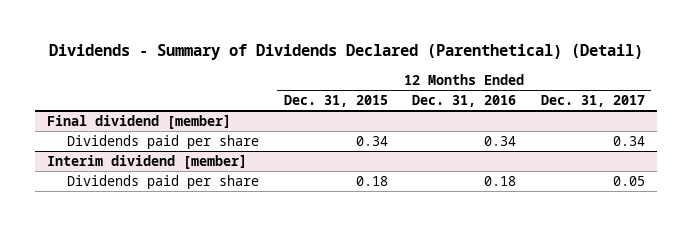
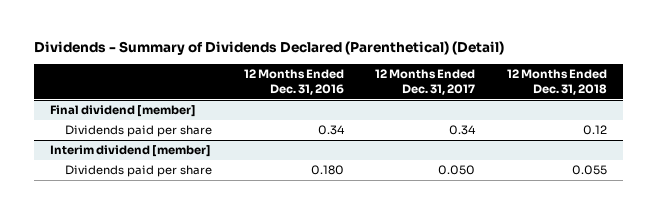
[283,95,388,108] Dec. 31, 2015 -> none
none -> [506,69,607,96] 12 Months Ended Dec. 31, 2018
[484,175,517,186] 0.18 -> [310,165,344,176] 0.180
[612,175,645,186] 0.05 -> [438,165,476,176] 0.050

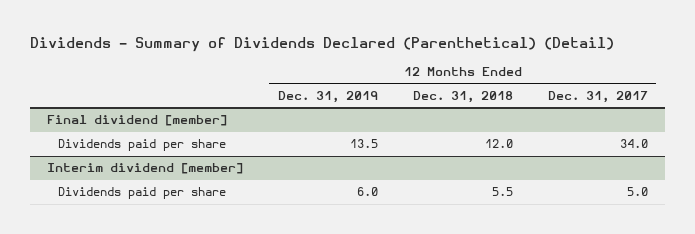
[243,69,344,96] 12 Months Ended Dec. 31, 2016 -> none
none -> [277,91,378,104] Dec. 31, 2019
[449,125,477,136] 0.34 -> [619,139,648,149] 34.0
[582,125,607,136] 0.12 -> [484,139,513,149] 12.0
[438,165,476,176] 0.050 -> [626,187,648,197] 5.0
[571,165,607,176] 0.055 -> [491,187,513,197] 5.5

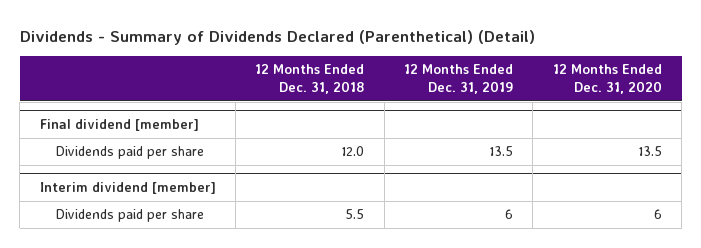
[547,91,648,104] Dec. 31, 2017 -> none
none -> [552,64,662,95] 12 Months Ended Dec. 31, 2020
[356,187,378,197] 6.0 -> [505,209,514,220] 6

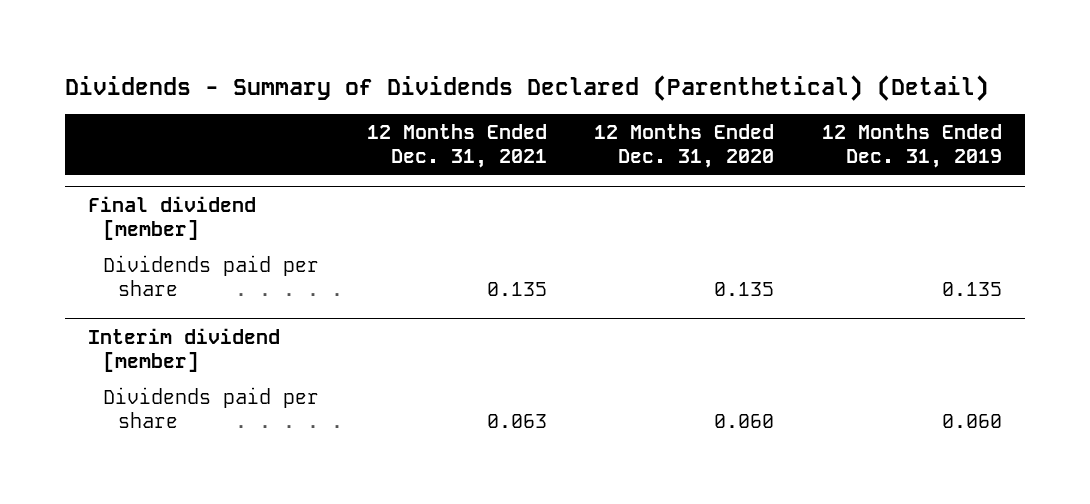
[255,64,365,95] 12 Months Ended Dec. 31, 2018 -> none
none -> [366,124,547,169] 12 Months Ended Dec. 31, 2021
[489,146,514,157] 13.5 -> [941,281,1002,296] 0.135
[637,146,662,157] 13.5 -> [714,281,775,296] 0.135
[505,209,514,220] 6 -> [941,413,1002,428] 0.060
[653,209,662,220] 6 -> [714,413,775,428] 0.060

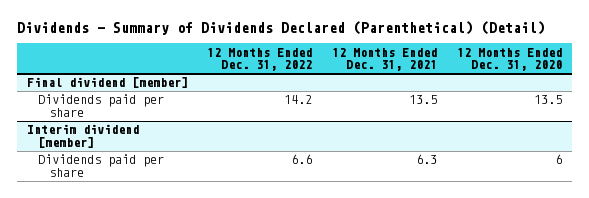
[821,124,1002,169] 12 Months Ended Dec. 31, 2019 -> none
none -> [207,47,313,72] 12 Months Ended Dec. 31, 2022
[486,281,547,296] 0.135 -> [409,95,438,105] 13.5
[714,281,775,296] 0.135 -> [534,95,563,105] 13.5
[486,413,547,428] 0.063 -> [416,154,438,165] 6.3
[714,413,775,428] 0.060 -> [555,154,563,165] 6

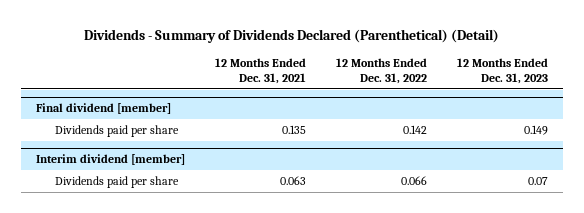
[457,47,563,72] 12 Months Ended Dec. 31, 2020 -> none
none -> [457,58,549,84] 12 Months Ended Dec. 31, 2023
[284,95,313,105] 14.2 -> [403,125,428,135] 0.142
[409,95,438,105] 13.5 -> [282,125,307,135] 0.135
[291,154,313,165] 6.6 -> [401,176,428,186] 0.066
[416,154,438,165] 6.3 -> [280,176,307,186] 0.063

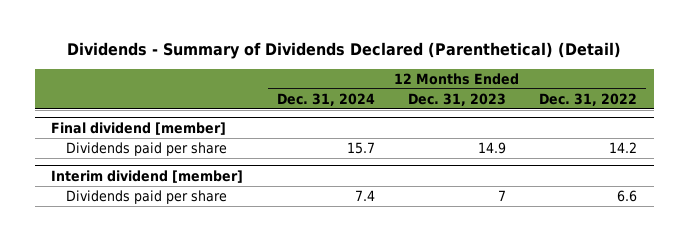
[215,58,307,84] 12 Months Ended Dec. 31, 2021 -> none
none -> [276,92,375,106] Dec. 31, 2024
[403,125,428,135] 0.142 -> [609,141,638,153] 14.2
[524,125,549,136] 0.149 -> [478,141,507,154] 14.9
[401,176,428,186] 0.066 -> [617,189,638,202] 6.6
[528,177,549,186] 0.07 -> [498,189,507,201] 7

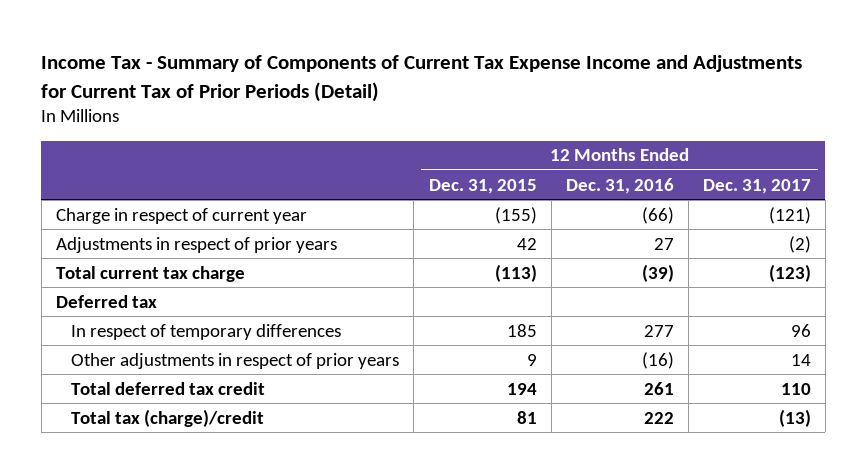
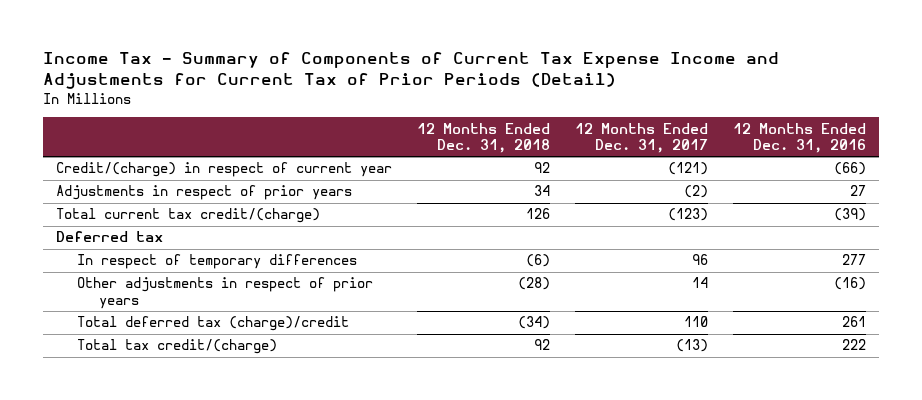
[428,178,537,194] Dec. 31, 2015 -> none
none -> [416,122,550,154] 12 Months Ended Dec. 31, 2018
[55,207,307,224] Charge in respect of current year -> [55,162,392,178] Credit/(charge) in respect of current year
[55,265,245,282] Total current tax charge -> [55,208,320,224] Total current tax credit/(charge)
[71,381,266,395] Total deferred tax credit -> [77,316,350,332] Total deferred tax (charge)/credit
[71,408,265,427] Total tax (charge)/credit -> [77,339,278,355] Total tax credit/(charge)

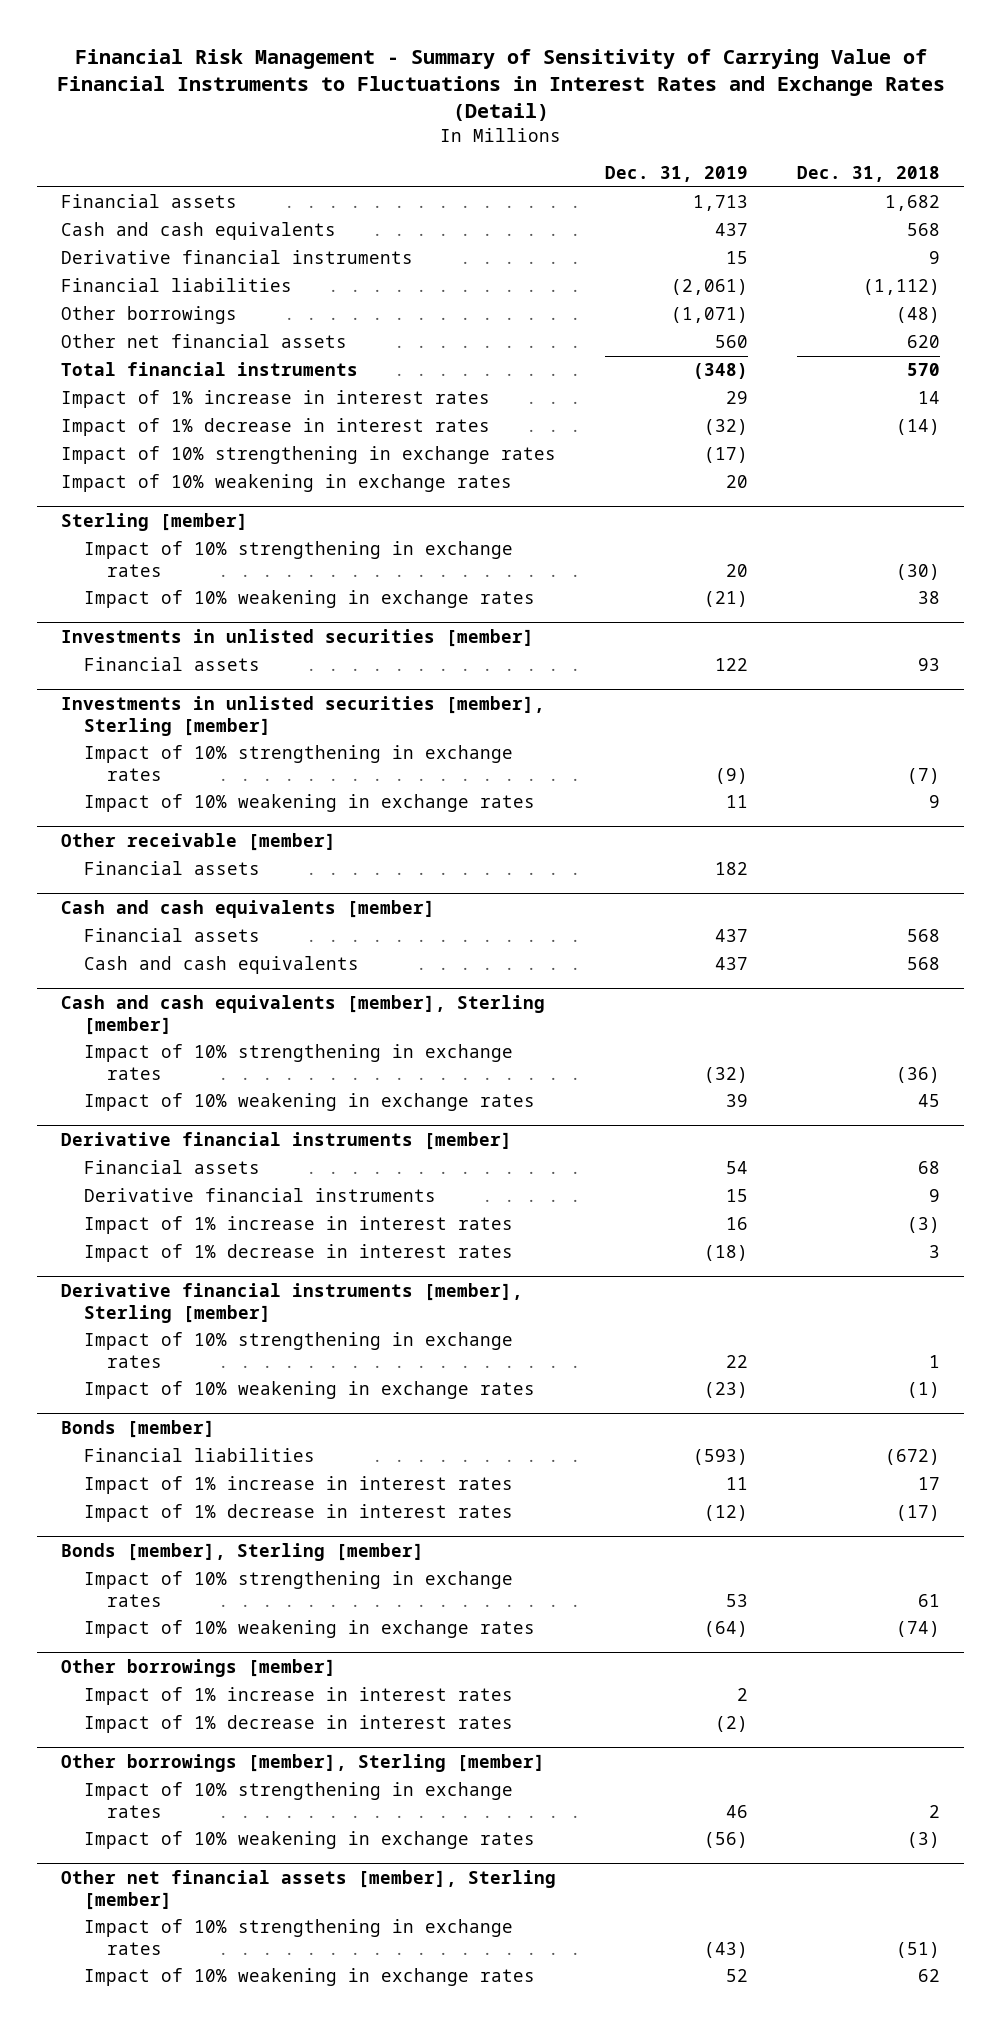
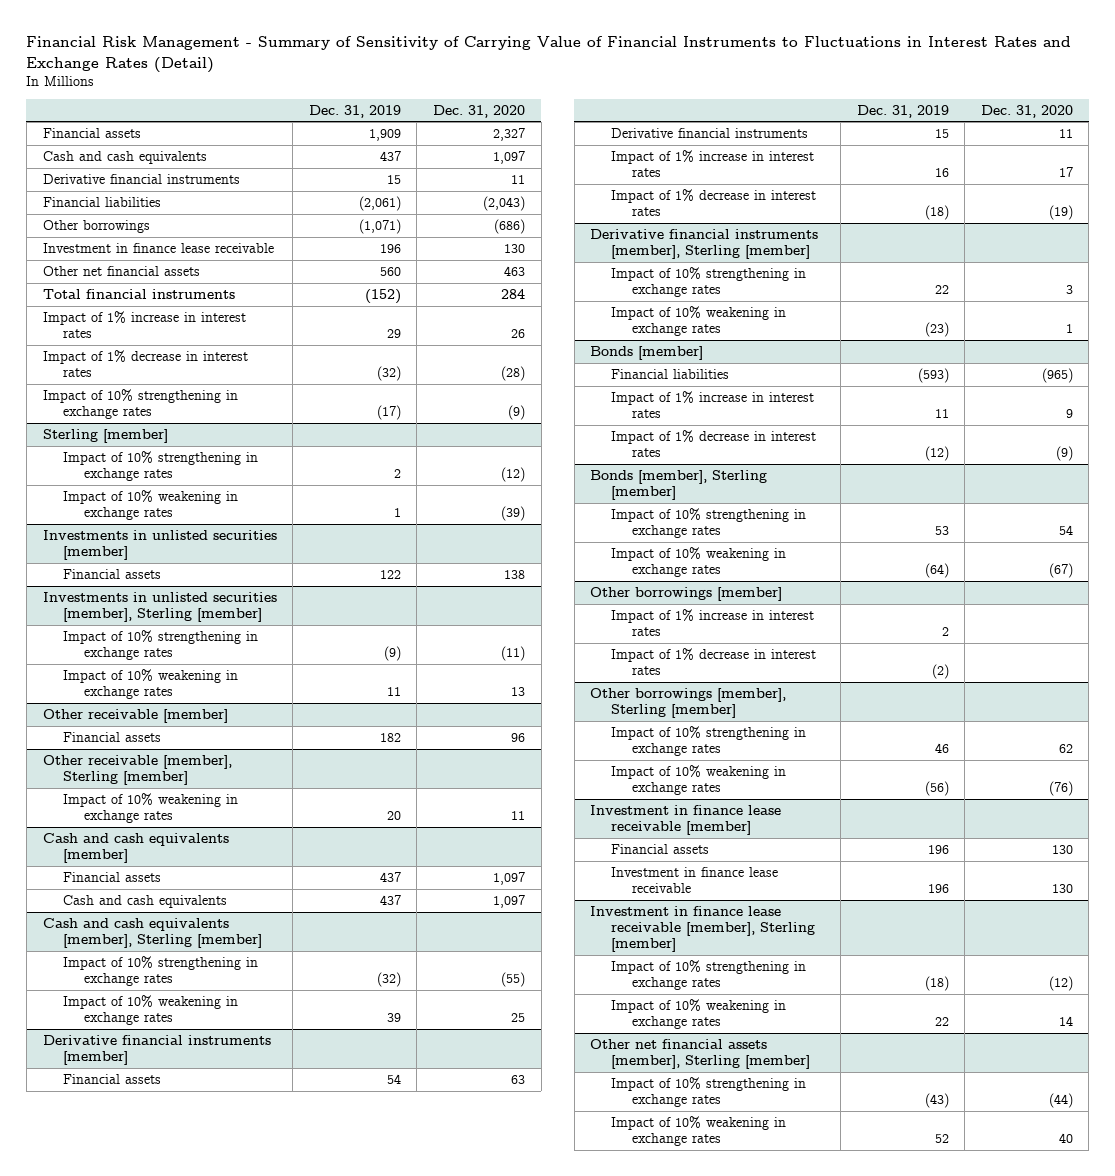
[796,166,940,183] Dec. 31, 2018 -> none
none -> [433,104,526,118] Dec. 31, 2020
[693,195,749,212] 1,713 -> [368,128,401,141] 1,909
none -> [42,242,274,253] Investment in finance lease receivable
[693,363,749,380] (348) -> [364,288,401,304] (152)
[61,474,513,493] Impact of 10% weakening in exchange rates -> none
[726,563,749,577] 20 -> [393,469,401,479] 2
[704,591,749,608] (21) -> [393,508,401,518] 1
none -> [42,754,232,786] Other receivable [member], Sterling [member]
none -> [63,792,239,824] Impact of 10% weakening in exchange rates
none -> [590,804,782,836] Investment in finance lease receivable [member]
none -> [611,843,710,854] Financial assets
none -> [611,866,779,894] Investment in finance lease receivable
none -> [590,905,816,953] Investment in finance lease receivable [member], Sterling [member]
none -> [611,959,807,991] Impact of 10% strengthening in exchange rates
none -> [611,998,787,1030] Impact of 10% weakening in exchange rates

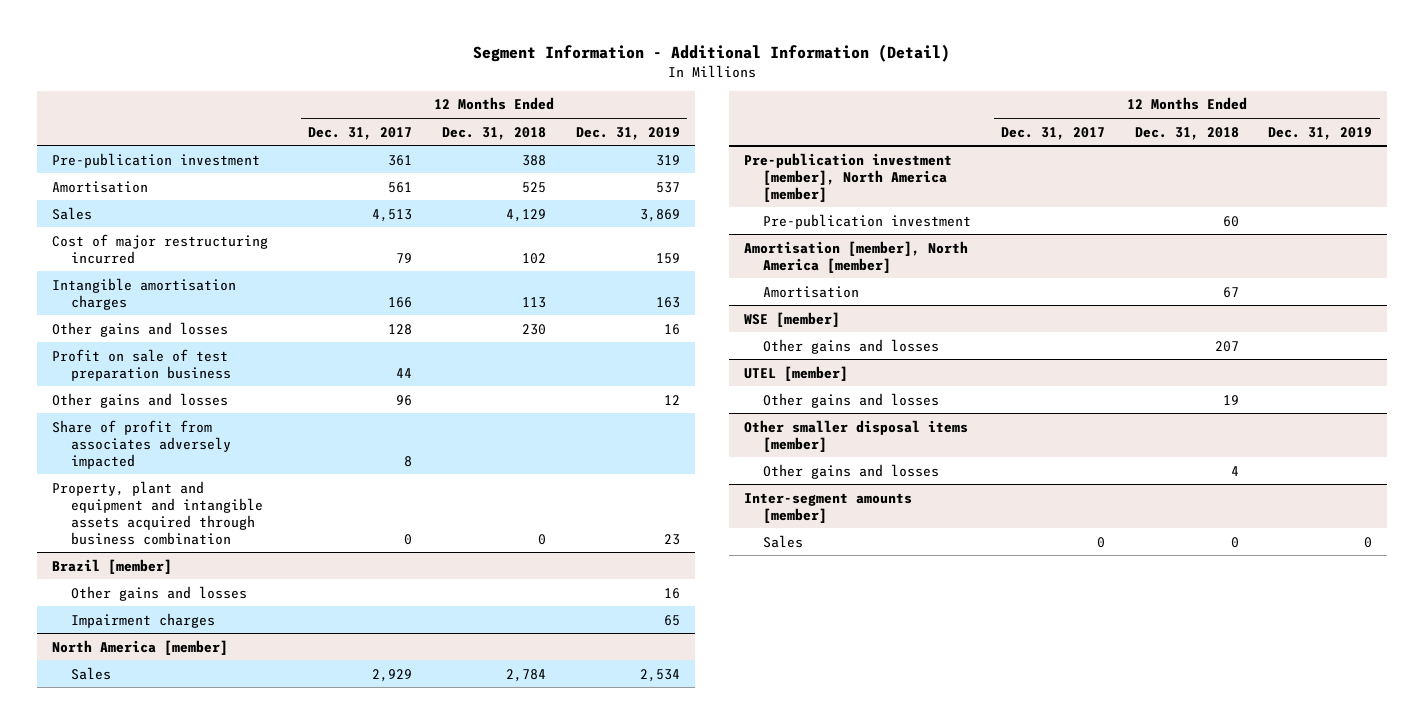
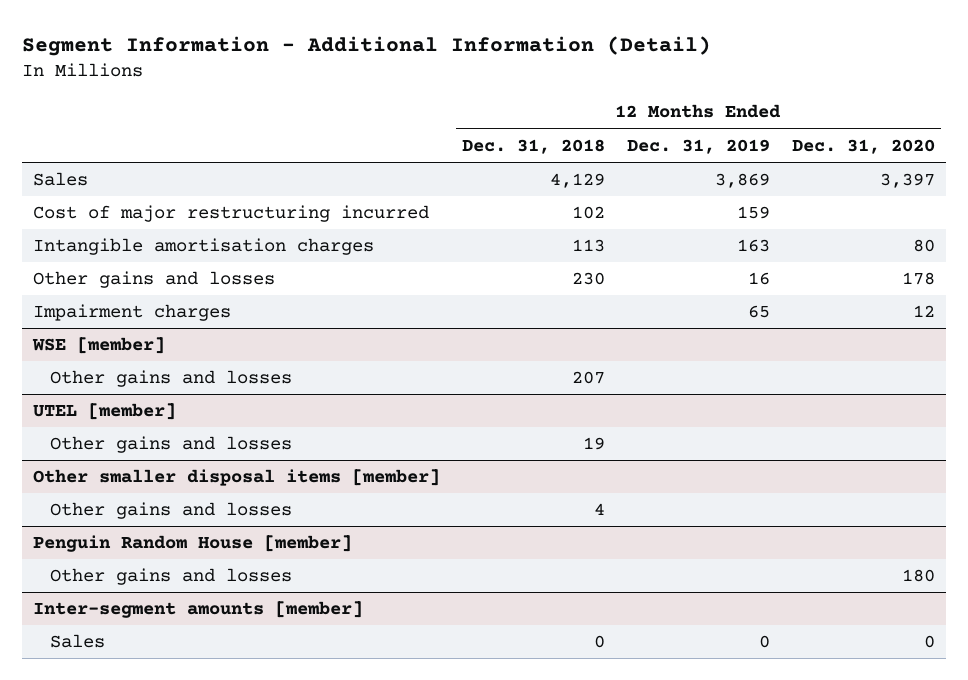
[308,126,413,140] Dec. 31, 2017 -> none
none -> [792,138,936,154] Dec. 31, 2020
[51,152,260,168] Pre-publication investment -> none
[51,180,148,193] Amortisation -> none
[51,348,231,381] Profit on sale of test preparation business -> none
[51,392,228,408] Other gains and losses -> none
[51,419,231,469] Share of profit from associates adversely impacted -> none
[51,480,263,545] Property, plant and equipment and intangible assets acquired through business combination -> none
[51,558,172,574] Brazil [member] -> none
[70,585,247,601] Other gains and losses -> none
[51,639,228,655] North America [member] -> none
[70,666,111,680] Sales -> none
[744,152,953,202] Pre-publication investment [member], North America [member] -> none
[763,213,972,229] Pre-publication investment -> none
[744,240,969,273] Amortisation [member], North America [member] -> none
[763,285,860,298] Amortisation -> none
none -> [32,535,352,553] Penguin Random House [member]
none -> [49,568,292,586] Other gains and losses

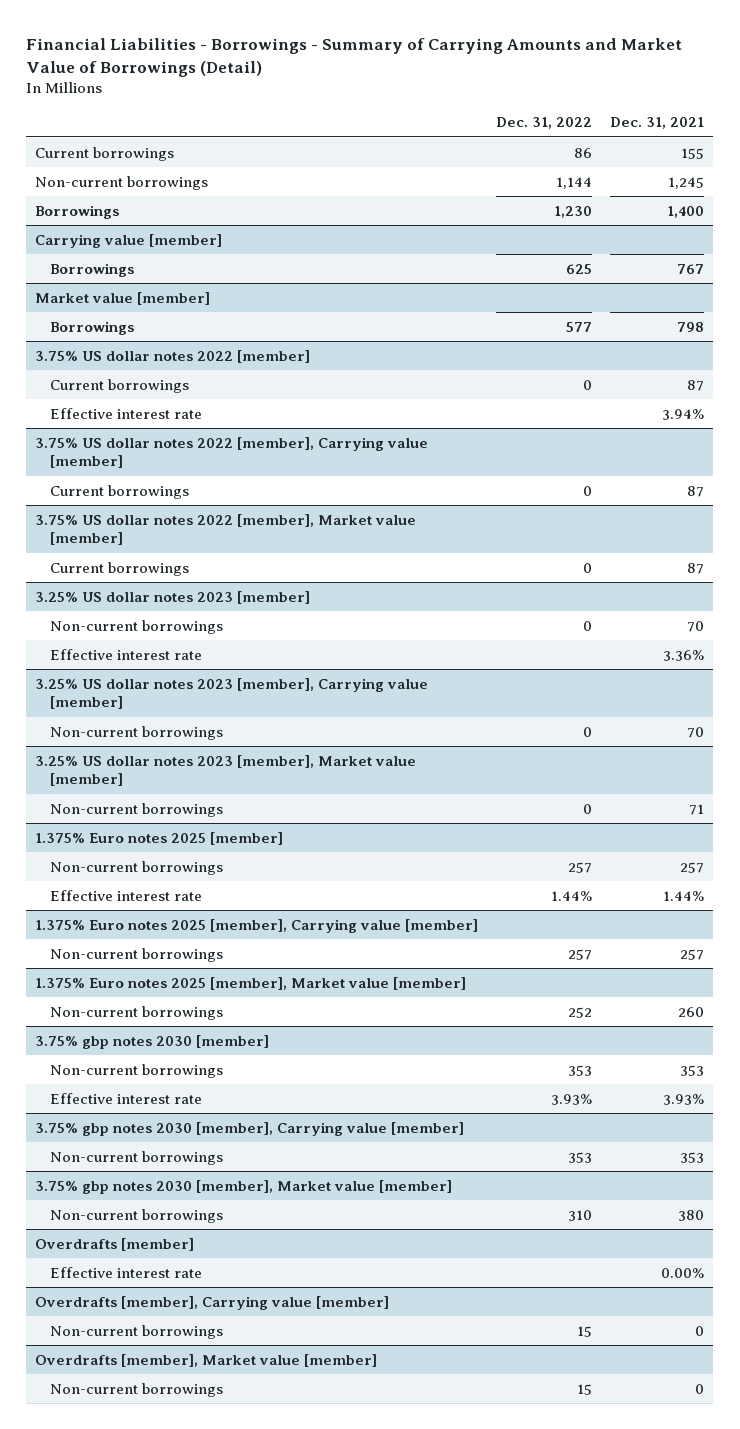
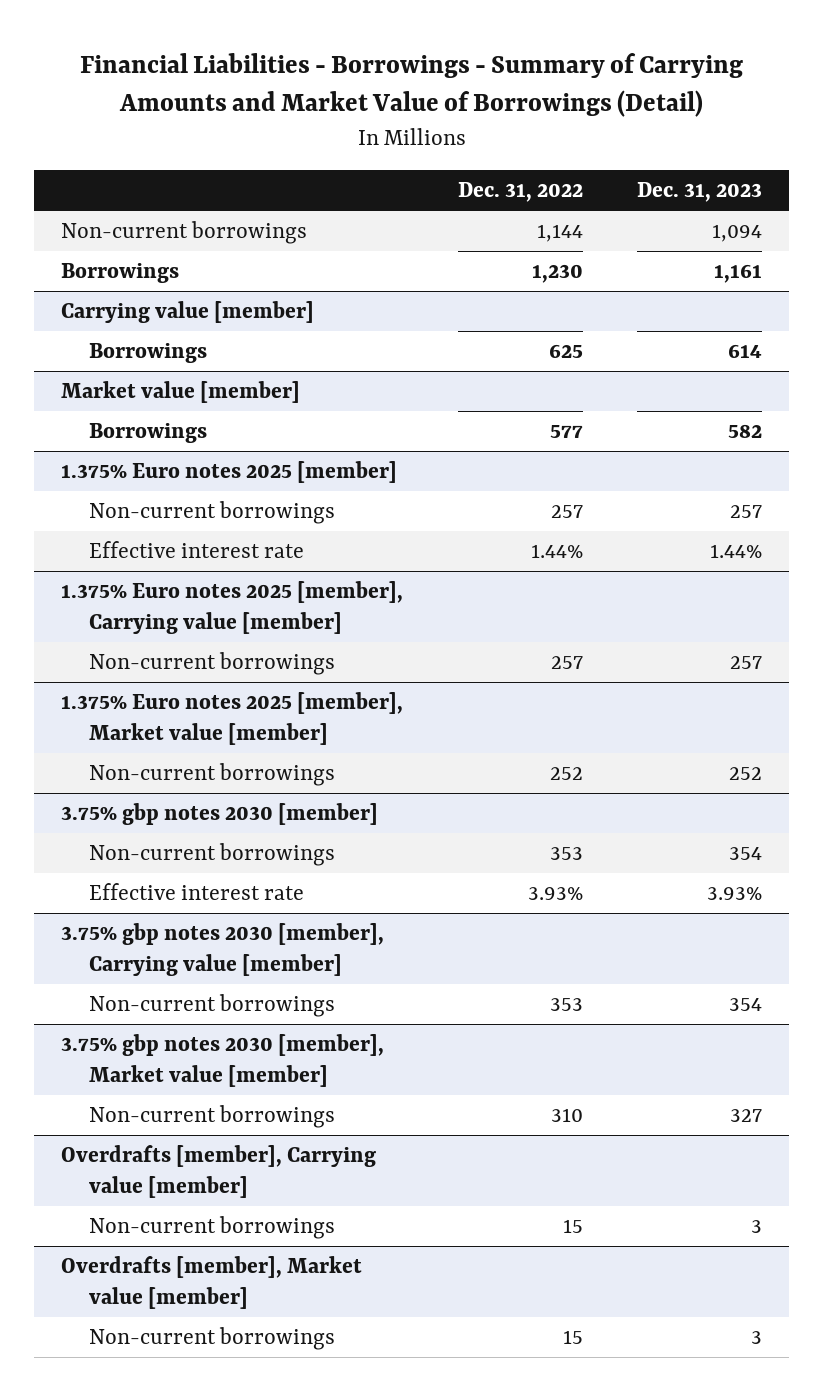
[610,117,705,130] Dec. 31, 2021 -> none
none -> [637,181,763,202] Dec. 31, 2023
[35,146,175,161] Current borrowings -> none
[35,349,311,363] 3.75% US dollar notes 2022 [member] -> none
[50,378,190,393] Current borrowings -> none
[50,407,203,419] Effective interest rate -> none
[35,436,429,469] 3.75% US dollar notes 2022 [member], Carrying value [member] -> none
[50,484,190,499] Current borrowings -> none
[35,513,417,546] 3.75% US dollar notes 2022 [member], Market value [member] -> none
[50,561,190,576] Current borrowings -> none
[35,590,311,604] 3.25% US dollar notes 2023 [member] -> none
[50,619,224,634] Non-current borrowings -> none
[50,648,203,660] Effective interest rate -> none
[35,677,429,710] 3.25% US dollar notes 2023 [member], Carrying value [member] -> none
[50,725,224,740] Non-current borrowings -> none
[35,754,417,787] 3.25% US dollar notes 2023 [member], Market value [member] -> none
[50,802,224,817] Non-current borrowings -> none
[35,1237,195,1251] Overdrafts [member] -> none
[50,1266,203,1278] Effective interest rate -> none

